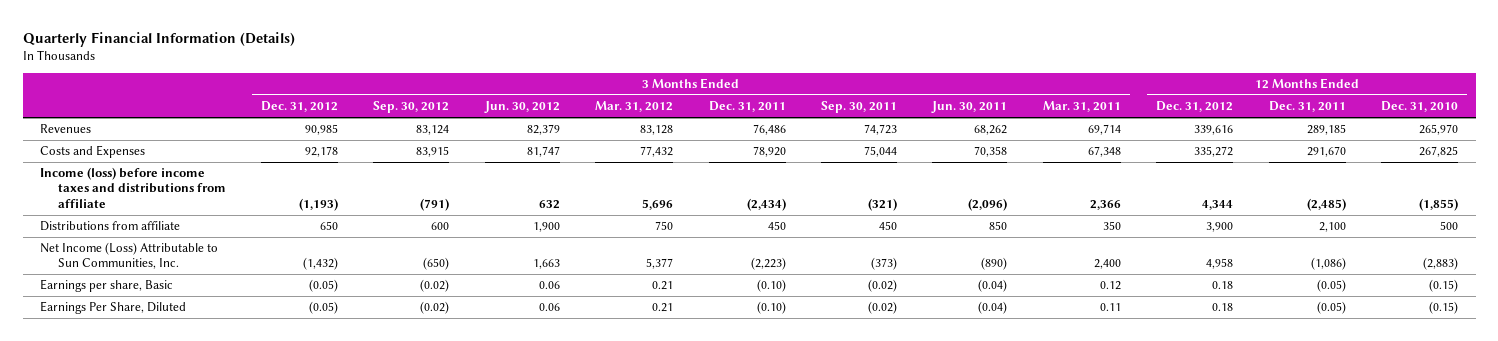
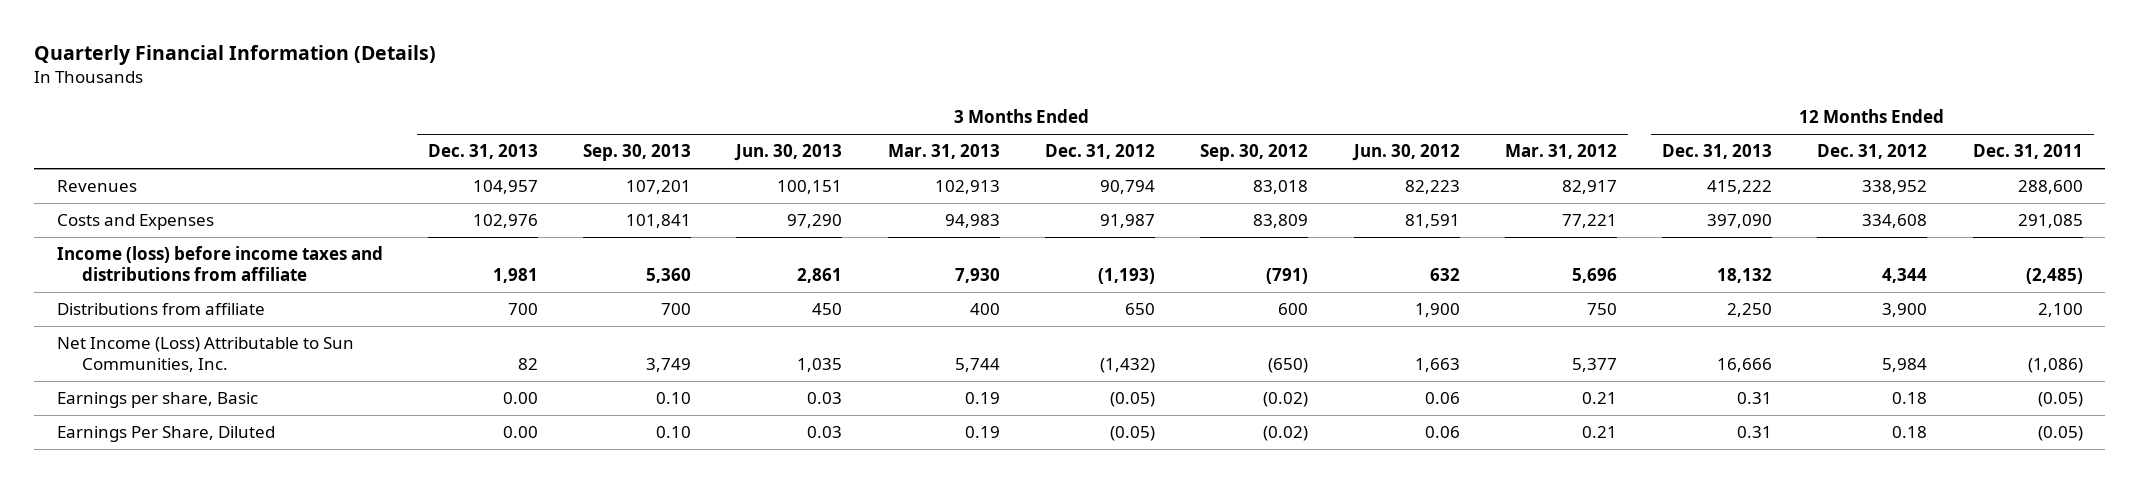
[708,101,786,113] Dec. 31, 2011 -> none
[821,101,898,114] Sep. 30, 2011 -> none
[931,101,1008,114] Jun. 30, 2011 -> none
[1042,101,1121,113] Mar. 31, 2011 -> none
[1380,101,1458,113] Dec. 31, 2010 -> none
none -> [427,144,538,160] Dec. 31, 2013
none -> [583,144,692,162] Sep. 30, 2013
none -> [734,144,843,162] Jun. 30, 2013
none -> [887,144,1000,160] Mar. 31, 2013
none -> [1662,144,1773,160] Dec. 31, 2013
[305,124,339,136] 90,985 -> [1100,180,1156,195] 90,794
[416,125,450,136] 83,124 -> [1253,180,1309,195] 83,018
[526,124,560,136] 82,379 -> [1404,180,1460,195] 82,223
[640,125,674,136] 83,128 -> [1561,180,1617,195] 82,917
[1194,125,1234,136] 339,616 -> [1862,180,1928,195] 338,952
[1306,124,1346,136] 289,185 -> [2017,180,2083,195] 288,600
[305,146,339,158] 92,178 -> [1100,214,1156,229] 91,987
[416,146,450,158] 83,915 -> [1253,214,1309,229] 83,809
[526,146,560,158] 81,747 -> [1404,214,1460,229] 81,591
[640,146,674,158] 77,432 -> [1561,214,1617,229] 77,221
[1194,146,1234,158] 335,272 -> [1862,214,1928,229] 334,608
[1306,146,1346,158] 291,670 -> [2017,214,2083,229] 291,085
[1206,258,1234,270] 4,958 -> [1882,358,1928,373] 5,984

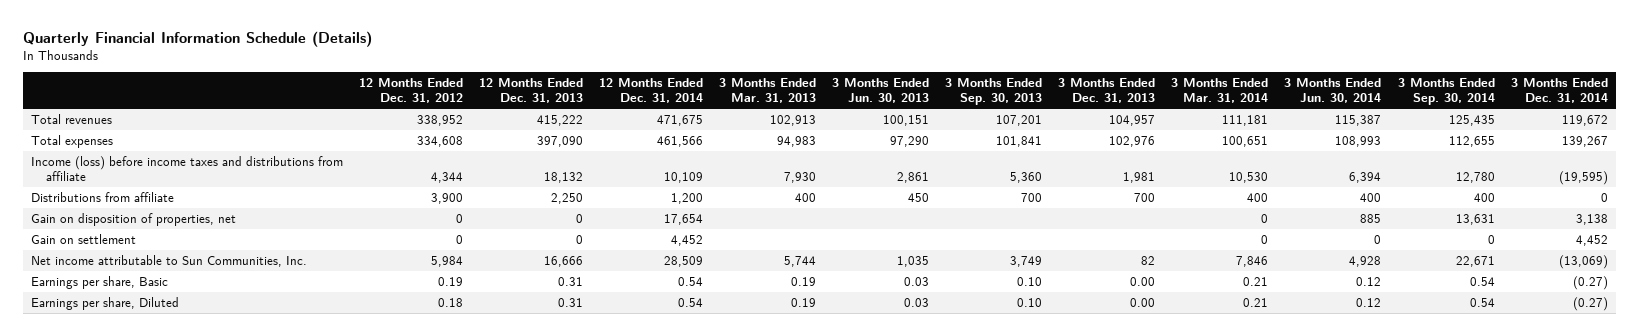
[34,45,437,66] Quarterly Financial Information (Details) -> [23,30,373,47] Quarterly Financial Information Schedule (Details)
[1045,144,1156,160] Dec. 31, 2012 -> none
[1200,144,1309,162] Sep. 30, 2012 -> none
[1351,144,1460,162] Jun. 30, 2012 -> none
[1504,144,1617,160] Mar. 31, 2012 -> none
[1972,144,2083,160] Dec. 31, 2011 -> none
none -> [599,77,704,103] 12 Months Ended Dec. 31, 2014
none -> [1171,77,1269,103] 3 Months Ended Mar. 31, 2014
none -> [1284,77,1382,103] 3 Months Ended Jun. 30, 2014
none -> [1397,77,1495,105] 3 Months Ended Sep. 30, 2014
none -> [1510,77,1608,103] 3 Months Ended Dec. 31, 2014
[56,180,137,193] Revenues -> [31,113,113,124] Total revenues
[56,214,214,231] Costs and Expenses -> [31,134,114,148] Total expenses
none -> [31,212,237,226] Gain on disposition of properties, net
none -> [31,233,137,244] Gain on settlement
[56,337,354,373] Net Income (Loss) Attributable to Sun Communities, Inc. -> [31,254,308,267] Net income attributable to Sun Communities, Inc.
[1892,392,1928,405] 0.18 -> [438,276,464,286] 0.19
[56,426,275,443] Earnings Per Share, Diluted -> [31,296,180,310] Earnings per share, Diluted

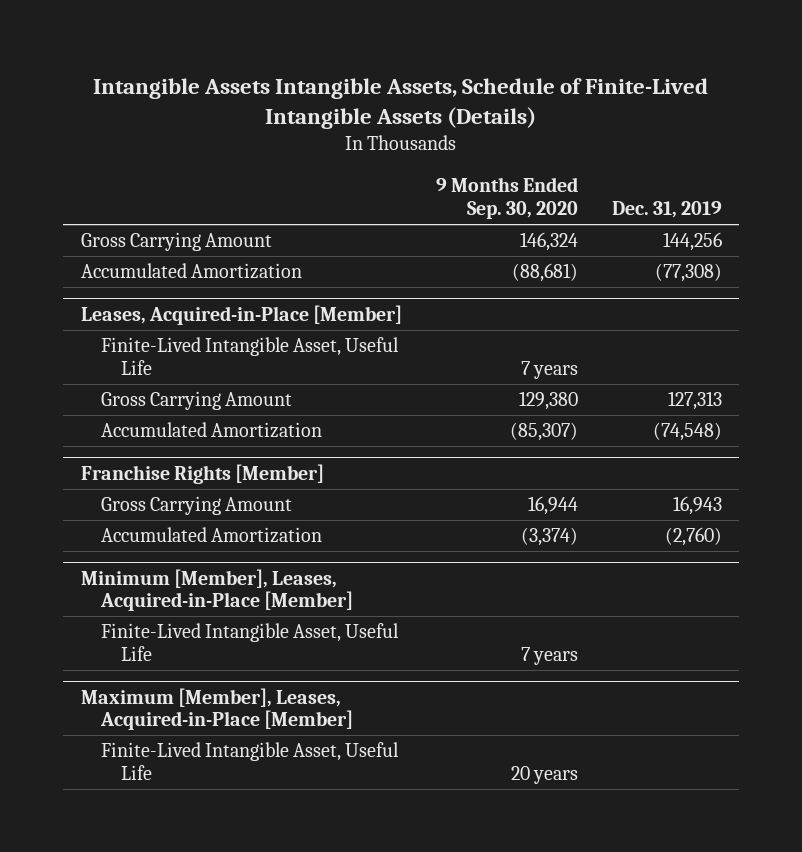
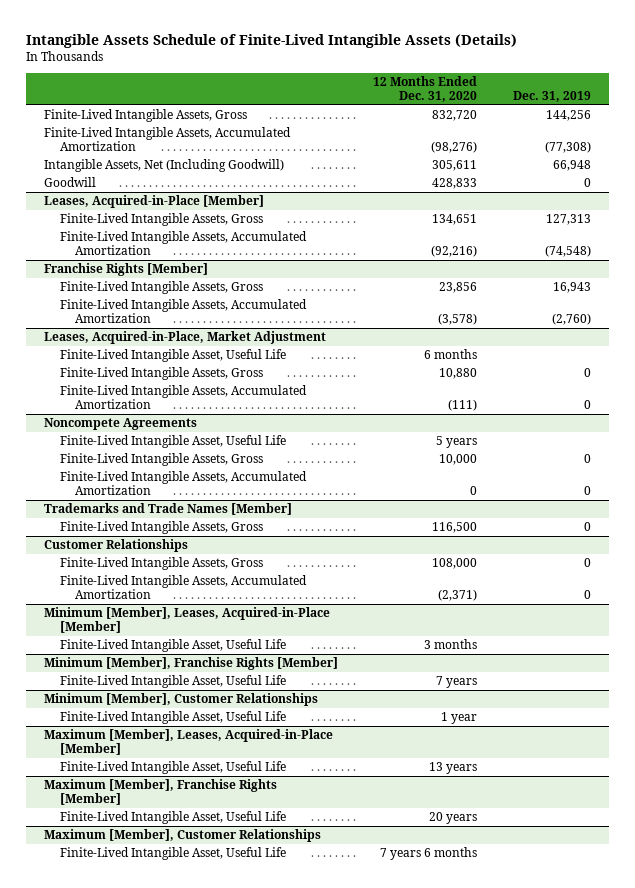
[93,77,709,130] Intangible Assets Intangible Assets, Schedule of Finite-Lived Intangible Assets (Details) -> [26,33,518,48] Intangible Assets Schedule of Finite-Lived Intangible Assets (Details)
[435,177,578,219] 9 Months Ended Sep. 30, 2020 -> none
none -> [373,76,478,103] 12 Months Ended Dec. 31, 2020
[80,232,272,252] Gross Carrying Amount -> [43,109,247,123] Finite-Lived Intangible Assets, Gross
[80,263,302,280] Accumulated Amortization -> [43,127,291,152] Finite-Lived Intangible Assets, Accumulated Amortization
none -> [43,159,284,173] Intangible Assets, Net (Including Goodwill)
none -> [43,177,96,188] Goodwill
[100,337,399,375] Finite-Lived Intangible Asset, Useful Life -> none
[100,391,292,411] Gross Carrying Amount -> [59,213,263,227] Finite-Lived Intangible Assets, Gross
[100,422,322,439] Accumulated Amortization -> [59,231,307,256] Finite-Lived Intangible Assets, Accumulated Amortization
[100,496,292,516] Gross Carrying Amount -> [59,281,263,295] Finite-Lived Intangible Assets, Gross
[100,527,322,544] Accumulated Amortization -> [59,299,307,324] Finite-Lived Intangible Assets, Accumulated Amortization
none -> [43,331,326,345] Leases, Acquired-in-Place, Market Adjustment
none -> [59,349,286,363] Finite-Lived Intangible Asset, Useful Life
none -> [59,367,263,381] Finite-Lived Intangible Assets, Gross
none -> [59,385,307,410] Finite-Lived Intangible Assets, Accumulated Amortization
none -> [43,418,197,431] Noncompete Agreements
none -> [59,435,286,449] Finite-Lived Intangible Asset, Useful Life
none -> [59,453,263,467] Finite-Lived Intangible Assets, Gross
none -> [59,471,307,496] Finite-Lived Intangible Assets, Accumulated Amortization
none -> [43,503,292,516] Trademarks and Trade Names [Member]
none -> [59,521,263,535] Finite-Lived Intangible Assets, Gross
none -> [43,539,188,553] Customer Relationships
none -> [59,557,263,571] Finite-Lived Intangible Assets, Gross
none -> [59,575,307,600] Finite-Lived Intangible Assets, Accumulated Amortization
none -> [43,657,338,671] Minimum [Member], Franchise Rights [Member]
none -> [59,675,286,689] Finite-Lived Intangible Asset, Useful Life
none -> [43,693,318,707] Minimum [Member], Customer Relationships
none -> [59,711,286,725] Finite-Lived Intangible Asset, Useful Life
none -> [43,779,277,806] Maximum [Member], Franchise Rights [Member]
none -> [59,811,286,825] Finite-Lived Intangible Asset, Useful Life
none -> [43,829,321,843] Maximum [Member], Customer Relationships
none -> [59,847,286,861] Finite-Lived Intangible Asset, Useful Life

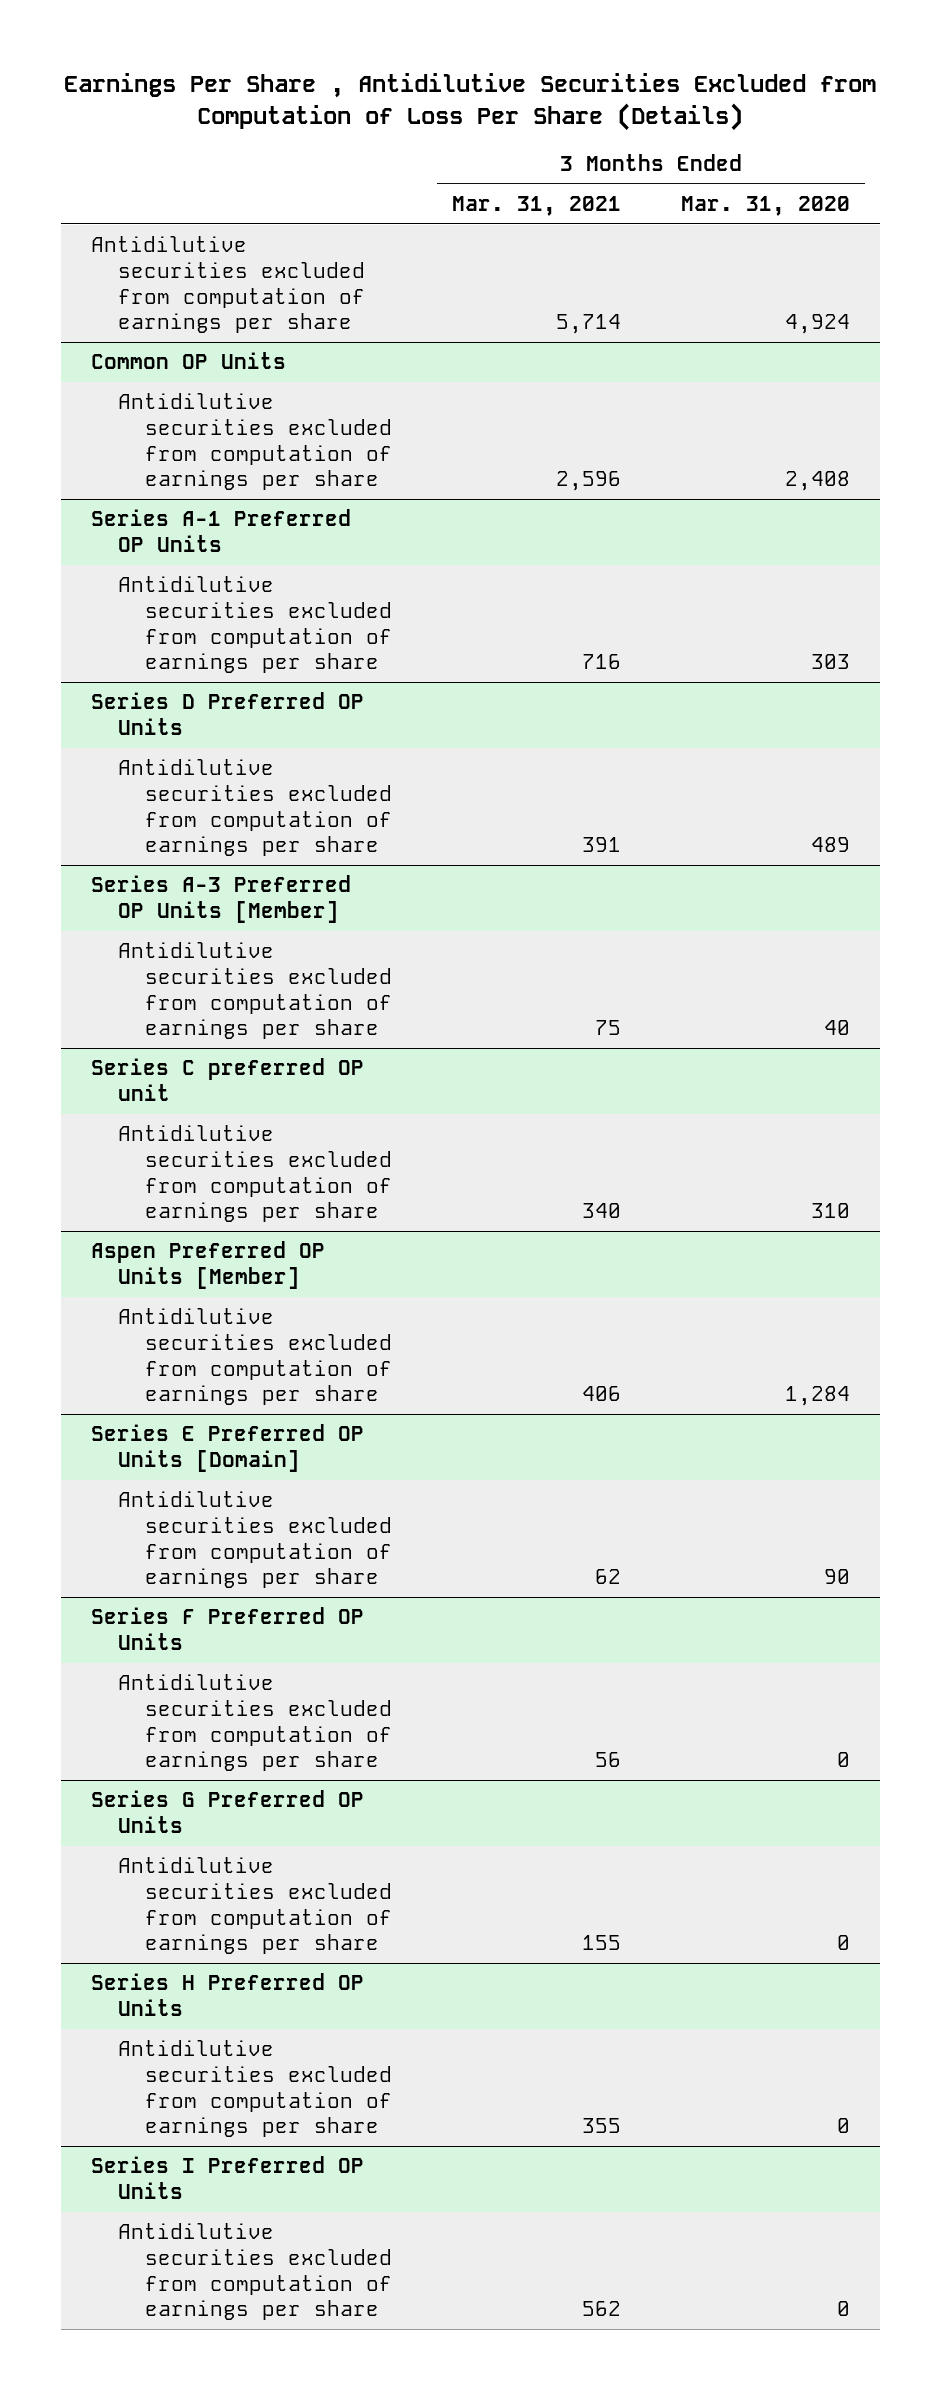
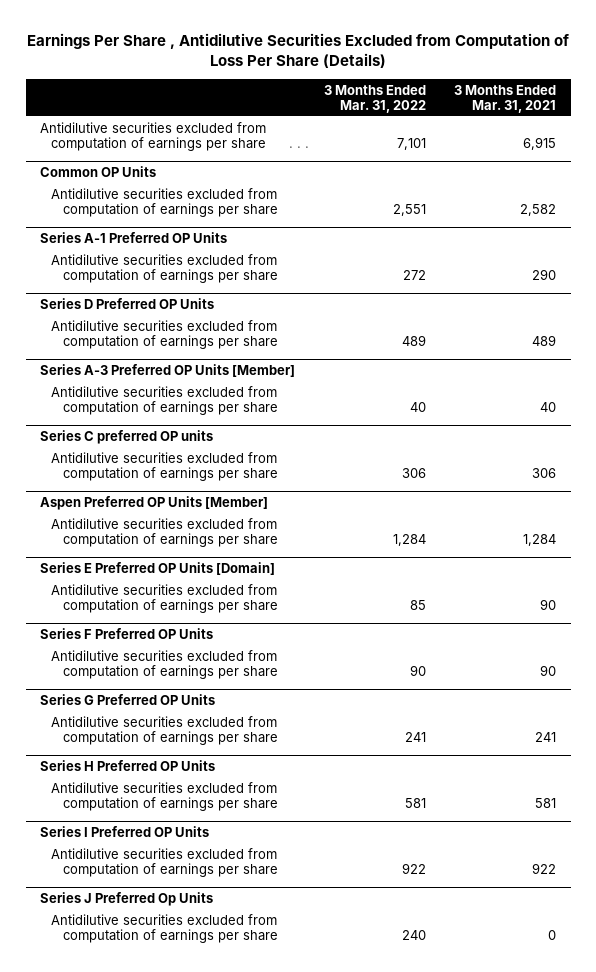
[680,196,850,217] Mar. 31, 2020 -> none
none -> [323,84,426,113] 3 Months Ended Mar. 31, 2022
[556,314,622,335] 5,714 -> [523,136,557,150] 6,915
[556,471,622,492] 2,596 -> [520,203,557,216] 2,582
[582,654,622,670] 716 -> [532,268,557,280] 290
[582,837,622,853] 391 -> [532,334,557,346] 489
[595,1020,622,1036] 75 -> [540,401,557,412] 40
[90,1058,364,1101] Series C preferred OP unit -> [39,430,213,445] Series C preferred OP units
[582,1203,622,1219] 340 -> [532,467,557,478] 306
[582,1386,622,1402] 406 -> [523,533,557,546] 1,284
[595,1569,622,1585] 62 -> [540,598,557,610] 90
[595,1752,622,1768] 56 -> [540,664,557,676] 90
[582,1935,622,1951] 155 -> [535,731,557,742] 241
[582,2118,622,2134] 355 -> [535,797,557,808] 581
[582,2301,622,2317] 562 -> [532,862,557,874] 922
none -> [39,892,213,907] Series J Preferred Op Units
none -> [51,913,278,943] Antidilutive securities excluded from computation of earnings per share

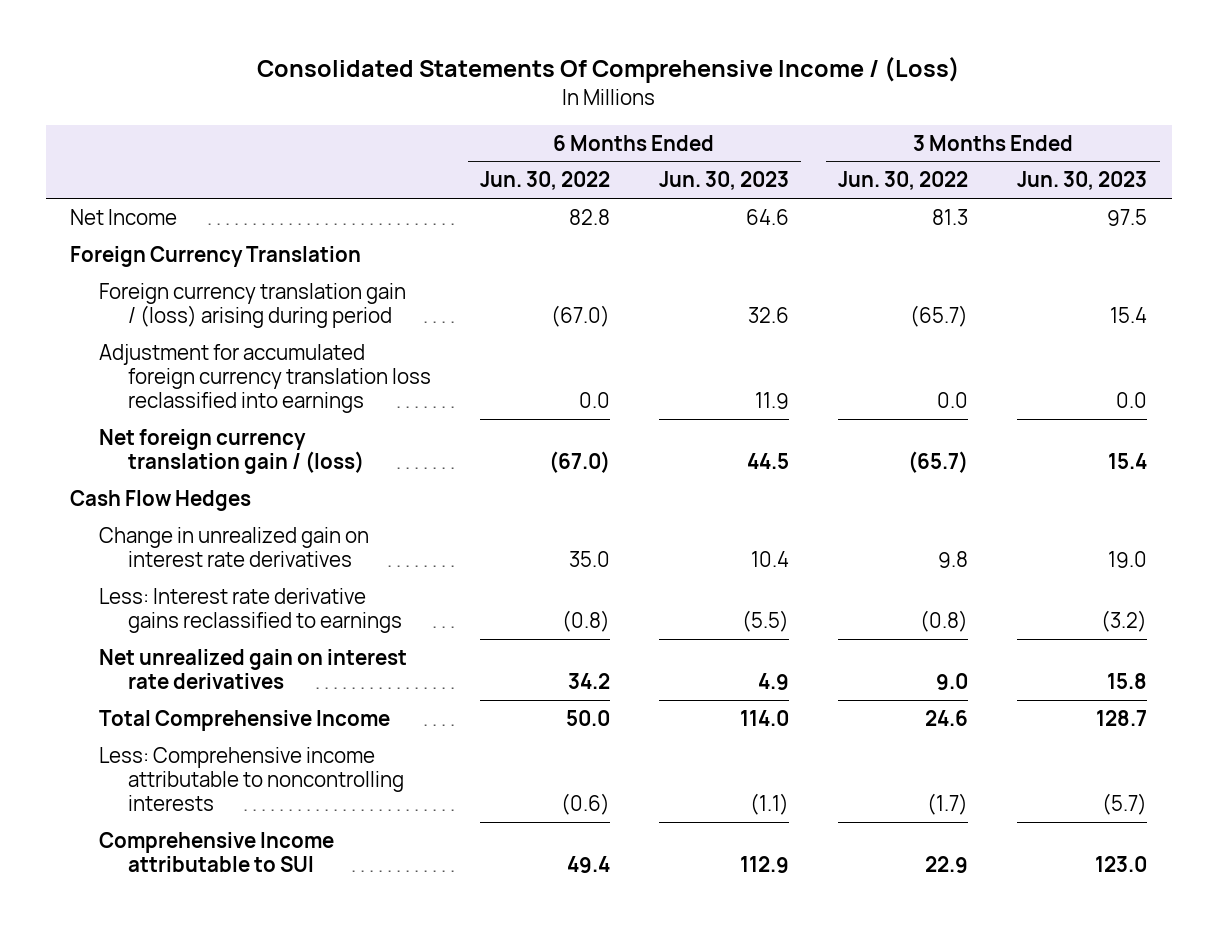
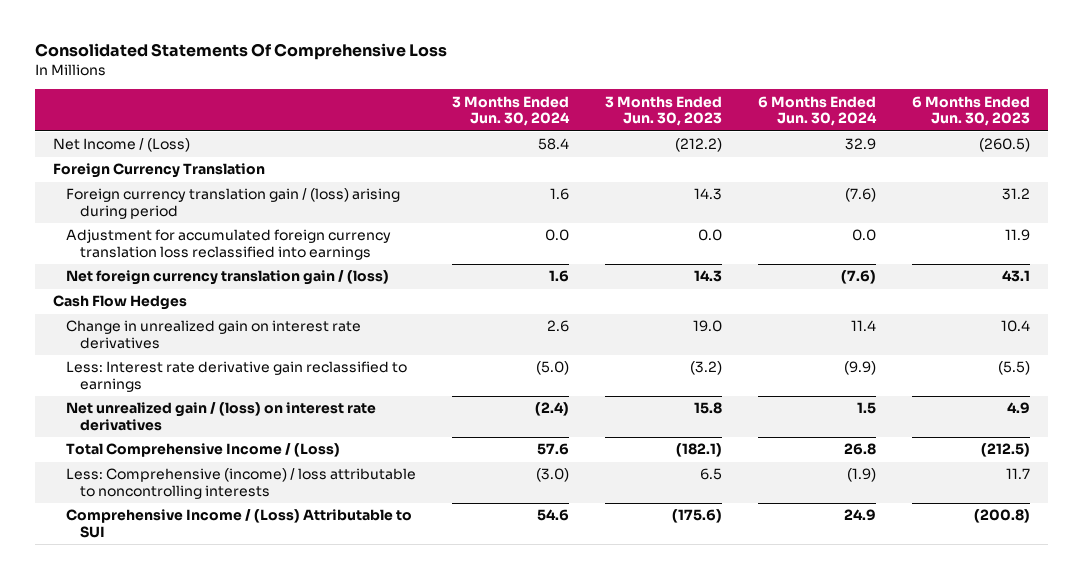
[256,57,960,84] Consolidated Statements Of Comprehensive Income / (Loss) -> [34,43,447,61] Consolidated Statements Of Comprehensive Loss
[479,171,610,191] Jun. 30, 2022 -> none
[838,171,969,191] Jun. 30, 2022 -> none
none -> [452,95,571,127] 3 Months Ended Jun. 30, 2024
none -> [757,95,877,127] 6 Months Ended Jun. 30, 2024
[70,208,178,225] Net Income -> [52,138,190,153] Net Income / (Loss)
[746,208,790,225] 64.6 -> [978,138,1030,153] (260.5)
[1107,208,1148,226] 97.5 -> [675,138,723,153] (212.2)
[748,306,790,323] 32.6 -> [1001,188,1030,201] 31.2
[1110,306,1148,323] 15.4 -> [694,188,723,201] 14.3
[747,452,790,469] 44.5 -> [1001,270,1030,283] 43.1
[1108,452,1148,469] 15.4 -> [694,270,723,283] 14.3
[98,587,402,633] Less: Interest rate derivative gains reclassified to earnings -> [66,361,408,393] Less: Interest rate derivative gain reclassified to earnings
[98,648,407,689] Net unrealized gain on interest rate derivatives -> [66,402,377,432] Net unrealized gain / (loss) on interest rate derivatives
[98,709,390,731] Total Comprehensive Income -> [66,443,341,458] Total Comprehensive Income / (Loss)
[740,709,790,726] 114.0 -> [980,443,1030,458] (212.5)
[1096,709,1148,726] 128.7 -> [676,443,723,458] (182.1)
[98,746,404,811] Less: Comprehensive income attributable to noncontrolling interests -> [66,468,417,500] Less: Comprehensive (income) / loss attributable to noncontrolling interests
[750,792,790,815] (1.1) -> [1005,468,1030,480] 11.7
[1102,792,1148,815] (5.7) -> [700,468,723,481] 6.5
[98,831,334,872] Comprehensive Income attributable to SUI -> [66,509,413,539] Comprehensive Income / (Loss) Attributable to SUI
[740,855,790,873] 112.9 -> [973,509,1030,524] (200.8)
[1095,855,1148,872] 123.0 -> [672,509,723,524] (175.6)

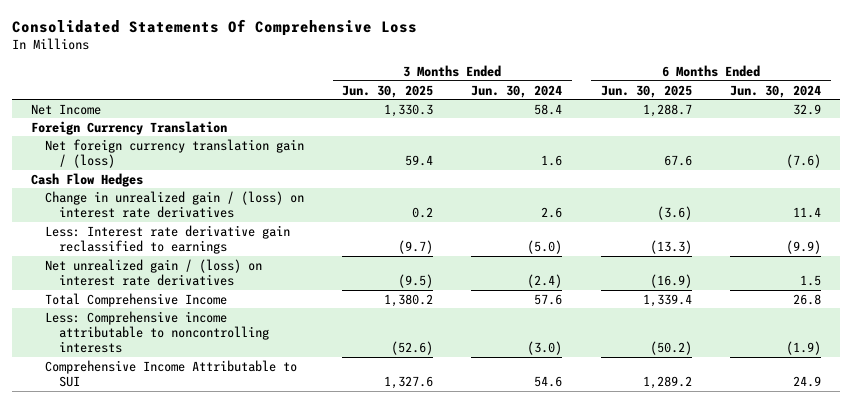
[605,95,723,127] 3 Months Ended Jun. 30, 2023 -> none
[911,95,1030,127] 6 Months Ended Jun. 30, 2023 -> none
none -> [342,84,434,98] Jun. 30, 2025
none -> [600,84,692,98] Jun. 30, 2025
[52,138,190,153] Net Income / (Loss) -> [31,103,102,115] Net Income
[66,188,401,220] Foreign currency translation gain / (loss) arising during period -> none
[66,229,392,261] Adjustment for accumulated foreign currency translation loss reclassified into earnings -> none
[66,320,362,350] Change in unrealized gain on interest rate derivatives -> [44,190,304,219] Change in unrealized gain / (loss) on interest rate derivatives
[66,443,341,458] Total Comprehensive Income / (Loss) -> [44,292,227,307] Total Comprehensive Income
[66,468,417,500] Less: Comprehensive (income) / loss attributable to noncontrolling interests -> [44,310,269,354] Less: Comprehensive income attributable to noncontrolling interests
[66,509,413,539] Comprehensive Income / (Loss) Attributable to SUI -> [44,359,297,388] Comprehensive Income Attributable to SUI

